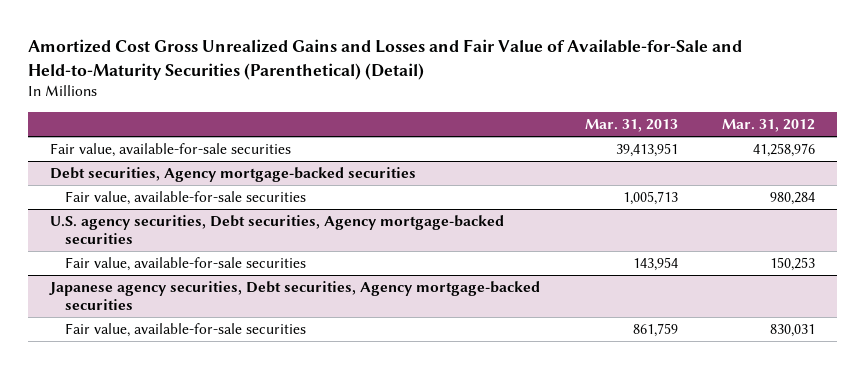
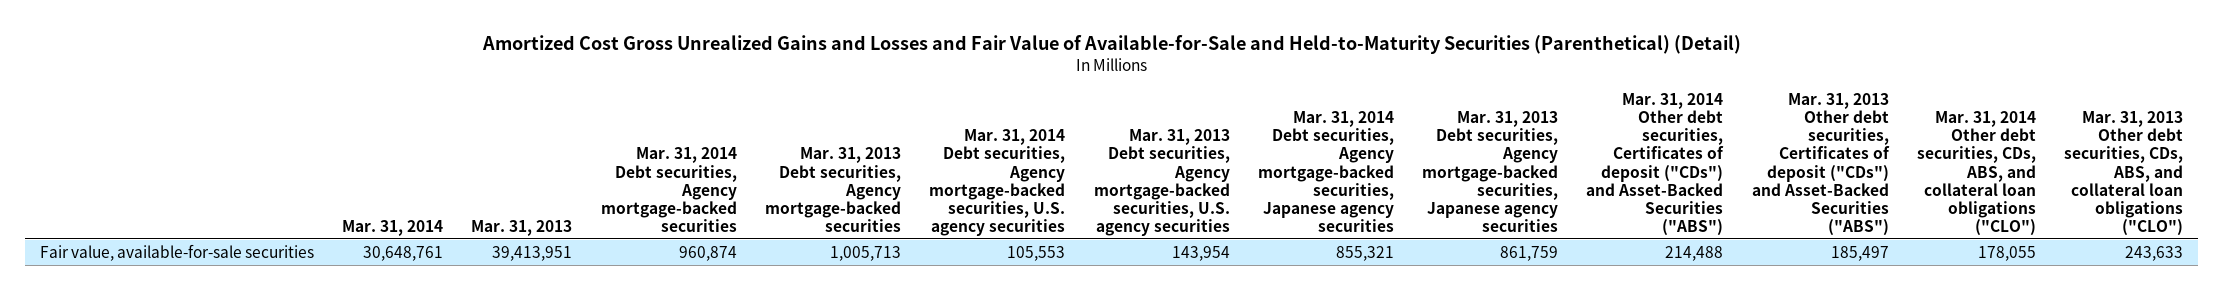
[721,118,815,132] Mar. 31, 2012 -> none
none -> [341,220,443,237] Mar. 31, 2014
none -> [600,147,737,233] Mar. 31, 2014 Debt securities, Agency mortgage-backed securities
none -> [764,147,901,233] Mar. 31, 2013 Debt securities, Agency mortgage-backed securities
none -> [929,129,1066,237] Mar. 31, 2014 Debt securities, Agency mortgage-backed securities, U.S. agency securities
none -> [1093,129,1230,237] Mar. 31, 2013 Debt securities, Agency mortgage-backed securities, U.S. agency securities
none -> [1257,111,1394,233] Mar. 31, 2014 Debt securities, Agency mortgage-backed securities, Japanese agency securities
none -> [1422,111,1559,233] Mar. 31, 2013 Debt securities, Agency mortgage-backed securities, Japanese agency securities
none -> [1586,93,1725,237] Mar. 31, 2014 Other debt securities, Certificates of deposit ("CDs") and Asset-Backed Securities ("ABS")
none -> [1751,93,1890,237] Mar. 31, 2013 Other debt securities, Certificates of deposit ("CDs") and Asset-Backed Securities ("ABS")
none -> [1917,111,2037,237] Mar. 31, 2014 Other debt securities, CDs, ABS, and collateral loan obligations ("CLO")
none -> [2064,111,2184,237] Mar. 31, 2013 Other debt securities, CDs, ABS, and collateral loan obligations ("CLO")
[50,167,417,183] Debt securities, Agency mortgage-backed securities -> none
[65,191,307,206] Fair value, available-for-sale securities -> none
[50,215,505,245] U.S. agency securities, Debt securities, Agency mortgage-backed securities -> none
[65,257,307,272] Fair value, available-for-sale securities -> none
[49,281,541,311] Japanese agency securities, Debt securities, Agency mortgage-backed securities -> none
[65,323,307,338] Fair value, available-for-sale securities -> none

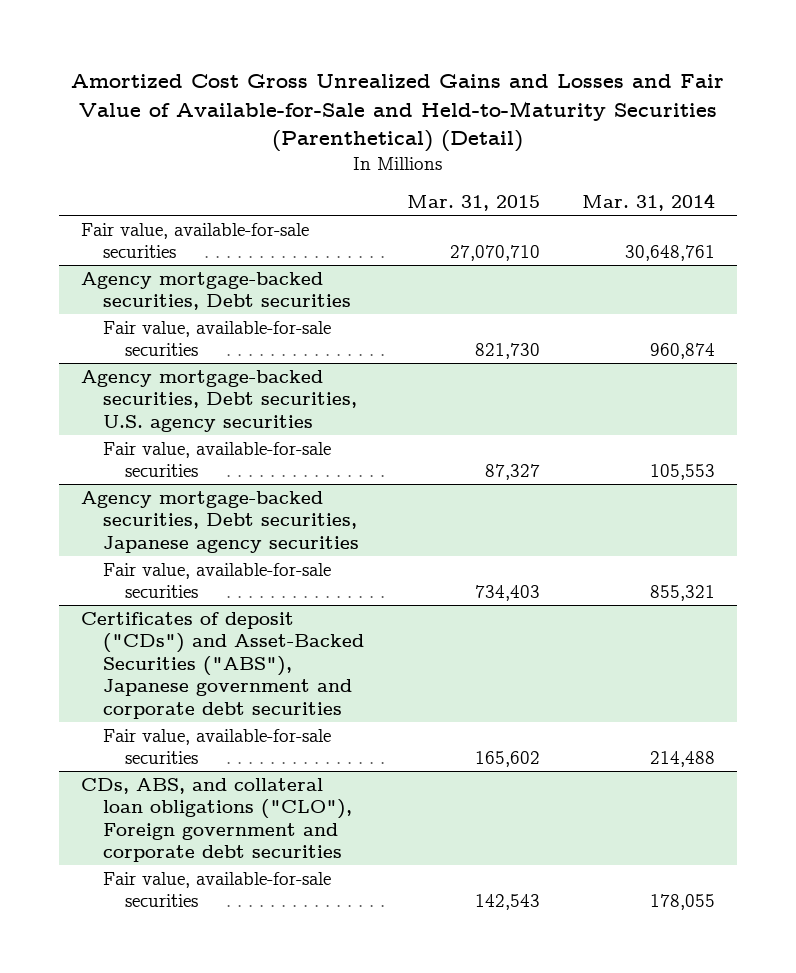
[471,220,573,237] Mar. 31, 2013 -> none
[600,147,737,233] Mar. 31, 2014 Debt securities, Agency mortgage-backed securities -> none
[764,147,901,233] Mar. 31, 2013 Debt securities, Agency mortgage-backed securities -> none
[929,129,1066,237] Mar. 31, 2014 Debt securities, Agency mortgage-backed securities, U.S. agency securities -> none
[1093,129,1230,237] Mar. 31, 2013 Debt securities, Agency mortgage-backed securities, U.S. agency securities -> none
[1257,111,1394,233] Mar. 31, 2014 Debt securities, Agency mortgage-backed securities, Japanese agency securities -> none
[1422,111,1559,233] Mar. 31, 2013 Debt securities, Agency mortgage-backed securities, Japanese agency securities -> none
[1586,93,1725,237] Mar. 31, 2014 Other debt securities, Certificates of deposit ("CDs") and Asset-Backed Securities ("ABS") -> none
[1751,93,1890,237] Mar. 31, 2013 Other debt securities, Certificates of deposit ("CDs") and Asset-Backed Securities ("ABS") -> none
[1917,111,2037,237] Mar. 31, 2014 Other debt securities, CDs, ABS, and collateral loan obligations ("CLO") -> none
[2064,111,2184,237] Mar. 31, 2013 Other debt securities, CDs, ABS, and collateral loan obligations ("CLO") -> none
none -> [406,195,540,212] Mar. 31, 2015
none -> [80,271,351,311] Agency mortgage-backed securities, Debt securities
none -> [102,320,331,357] Fair value, available-for-sale securities
none -> [80,369,357,432] Agency mortgage-backed securities, Debt securities, U.S. agency securities
none -> [102,441,331,478] Fair value, available-for-sale securities
none -> [80,490,359,553] Agency mortgage-backed securities, Debt securities, Japanese agency securities
none -> [102,562,331,599] Fair value, available-for-sale securities
none -> [80,611,364,719] Certificates of deposit ("CDs") and Asset-Backed Securities ("ABS"), Japanese government and corporate debt securities
none -> [102,728,331,765] Fair value, available-for-sale securities
none -> [80,777,352,863] CDs, ABS, and collateral loan obligations ("CLO"), Foreign government and corporate debt securities
none -> [102,871,331,908] Fair value, available-for-sale securities

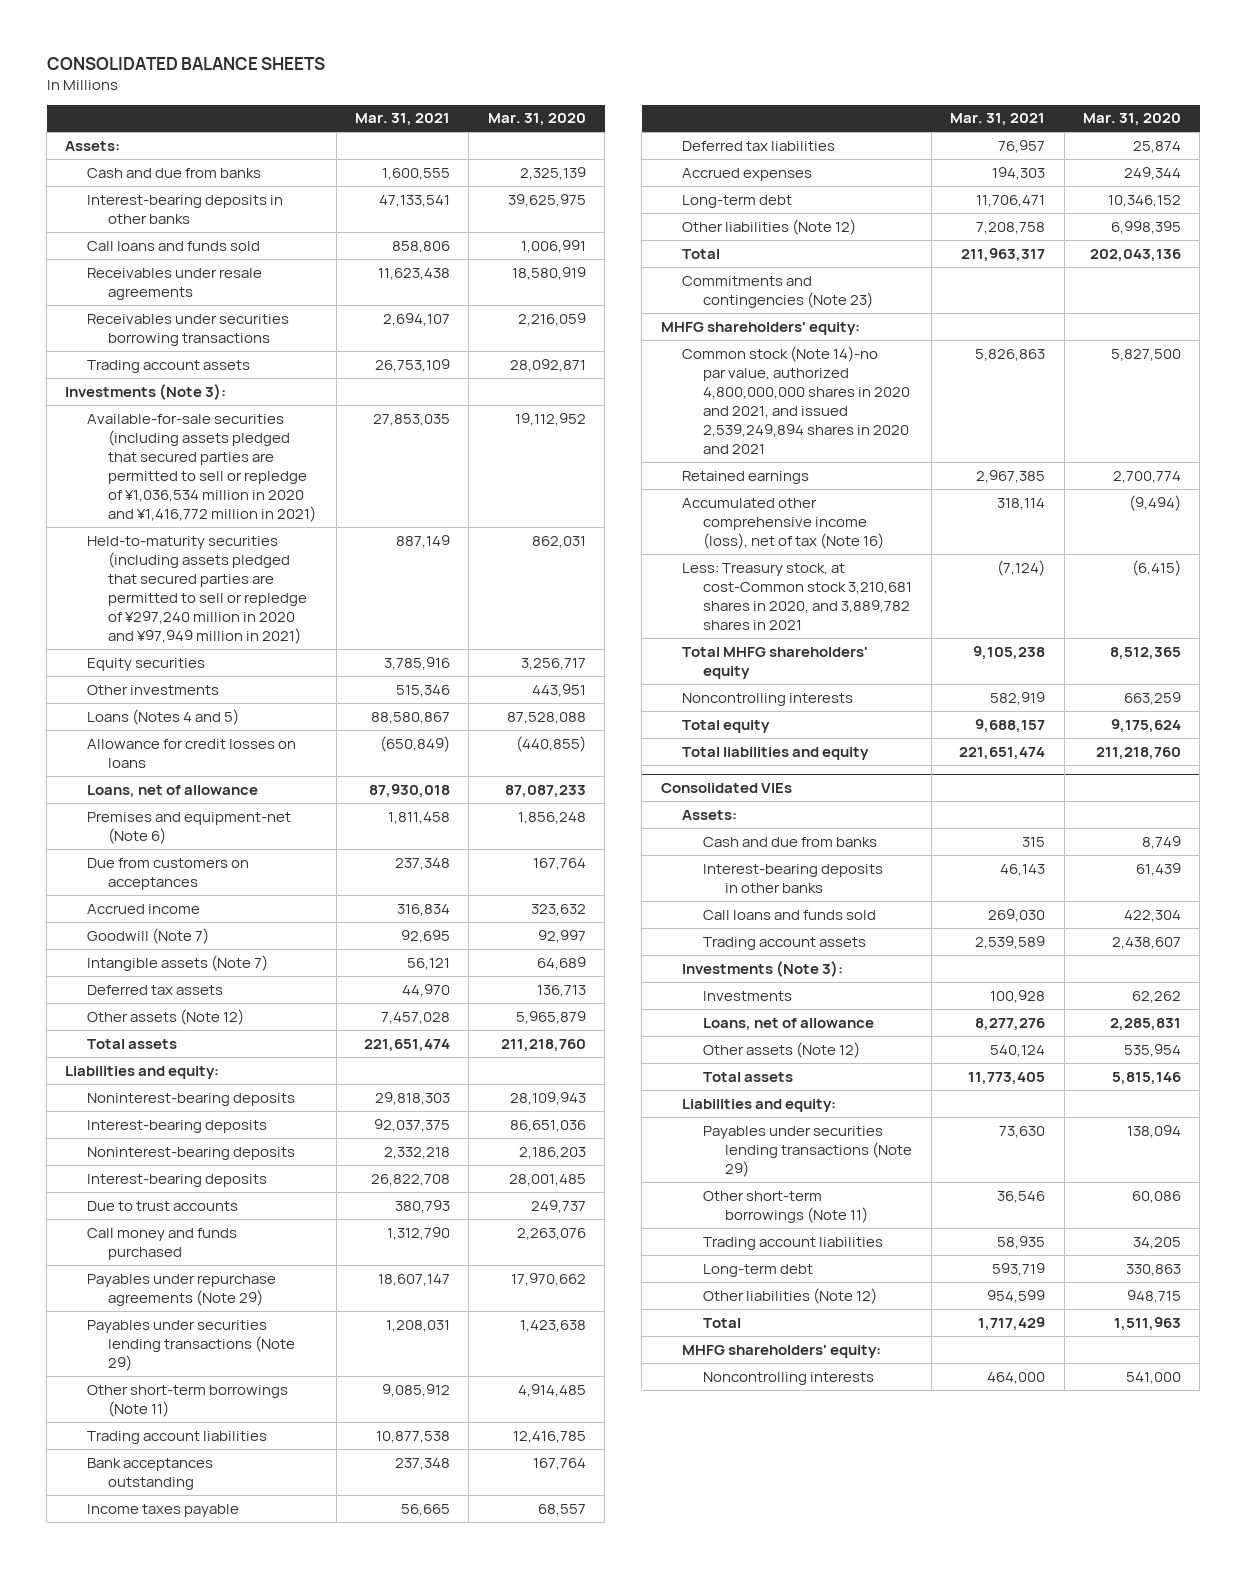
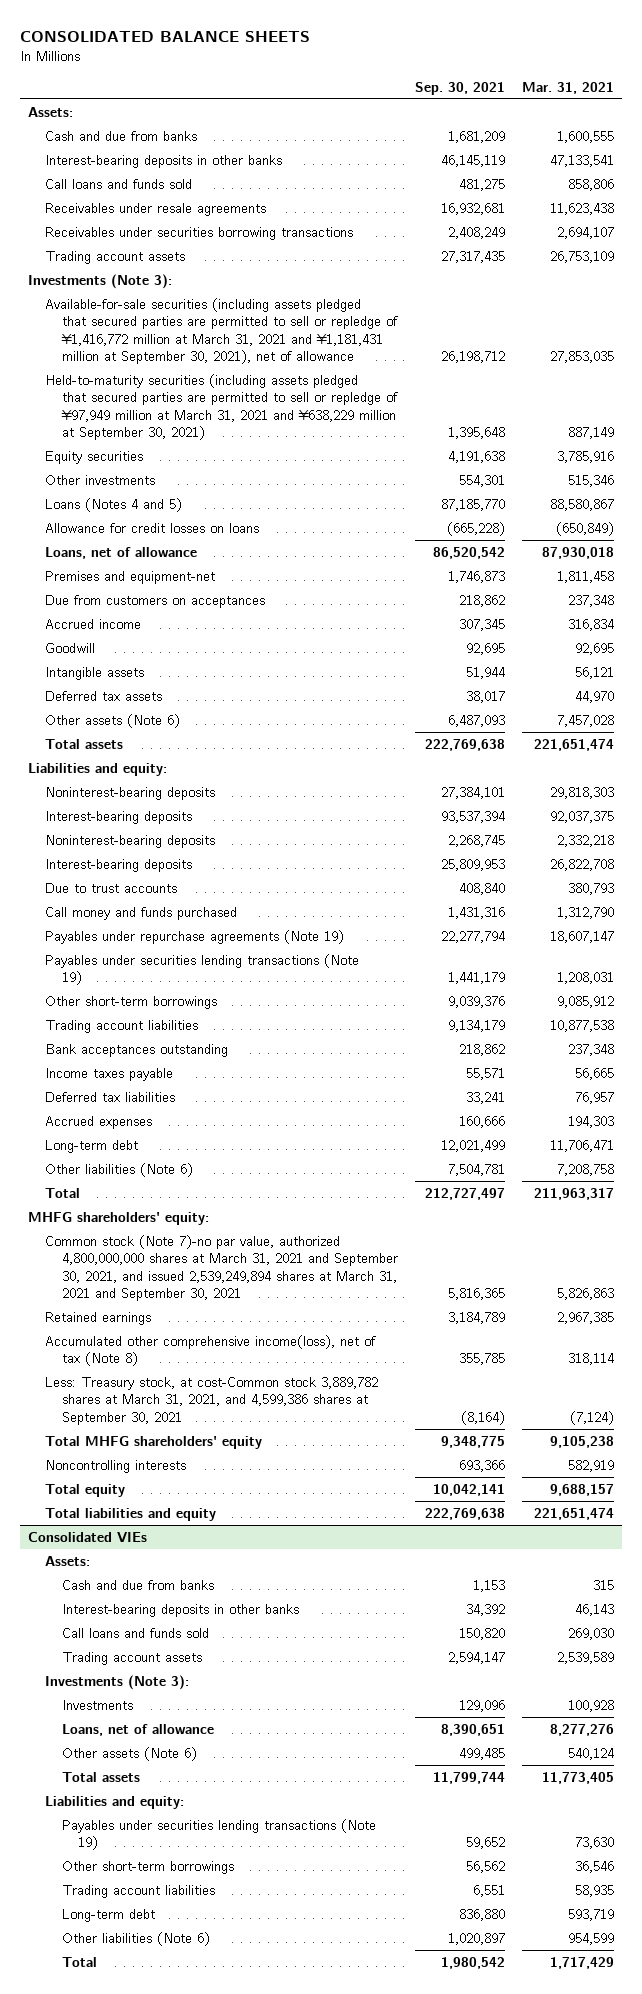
[487,113,586,127] Mar. 31, 2020 -> none
none -> [414,81,505,95] Sep. 30, 2021
[86,413,317,522] Available-for-sale securities (including assets pledged that secured parties are permitted to sell or repledge of ¥1,036,534 million in 2020 and ¥1,416,772 million in 2021) -> [45,297,398,365] Available-for-sale securities (including assets pledged that secured parties are permitted to sell or repledge of ¥1,416,772 million at March 31, 2021 and ¥1,181,431 million at September 30, 2021), net of allowance
[86,535,308,644] Held-to-maturity securities (including assets pledged that secured parties are permitted to sell or repledge of ¥297,240 million in 2020 and ¥97,949 million in 2021) -> [45,373,398,441] Held-to-maturity securities (including assets pledged that secured parties are permitted to sell or repledge of ¥97,949 million at March 31, 2021 and ¥638,229 million at September 30, 2021)
[86,811,291,844] Premises and equipment-net (Note 6) -> [45,570,216,584] Premises and equipment-net
[86,927,209,944] Goodwill (Note 7) -> [45,642,96,653] Goodwill
[86,954,268,971] Intangible assets (Note 7) -> [45,666,145,680] Intangible assets
[86,1008,244,1025] Other assets (Note 12) -> [45,713,181,728] Other assets (Note 6)
[86,1273,276,1306] Payables under repurchase agreements (Note 29) -> [45,929,345,944] Payables under repurchase agreements (Note 19)
[86,1319,296,1371] Payables under securities lending transactions (Note 29) -> [45,953,360,986] Payables under securities lending transactions (Note 19)
[86,1384,288,1417] Other short-term borrowings (Note 11) -> [45,995,218,1009] Other short-term borrowings
[682,218,857,235] Other liabilities (Note 12) -> [45,1162,194,1177] Other liabilities (Note 6)
[682,275,874,308] Commitments and contingencies (Note 23) -> none
[682,345,911,454] Common stock (Note 14)-no par value, authorized 4,800,000,000 shares in 2020 and 2021, and issued 2,539,249,894 shares in 2020 and 2021 -> [45,1234,398,1302] Common stock (Note 7)-no par value, authorized 4,800,000,000 shares at March 31, 2021 and September 30, 2021, and issued 2,539,249,894 shares at March 31, 2021 and September 30, 2021
[682,497,885,549] Accumulated other comprehensive income (loss), net of tax (Note 16) -> [45,1334,377,1367] Accumulated other comprehensive income(loss), net of tax (Note 8)
[682,562,913,630] Less: Treasury stock, at cost-Common stock 3,210,681 shares in 2020, and 3,889,782 shares in 2021 -> [45,1376,379,1425] Less: Treasury stock, at cost-Common stock 3,889,782 shares at March 31, 2021, and 4,599,386 shares at September 30, 2021
[703,1041,861,1058] Other assets (Note 12) -> [61,1746,197,1761] Other assets (Note 6)
[703,1125,912,1177] Payables under securities lending transactions (Note 29) -> [61,1818,376,1851] Payables under securities lending transactions (Note 19)
[703,1190,868,1223] Other short-term borrowings (Note 11) -> [61,1860,234,1874] Other short-term borrowings
[703,1287,878,1304] Other liabilities (Note 12) -> [61,1931,210,1946] Other liabilities (Note 6)
[682,1344,882,1358] MHFG shareholders' equity: -> none
[703,1371,875,1385] Noncontrolling interests -> none

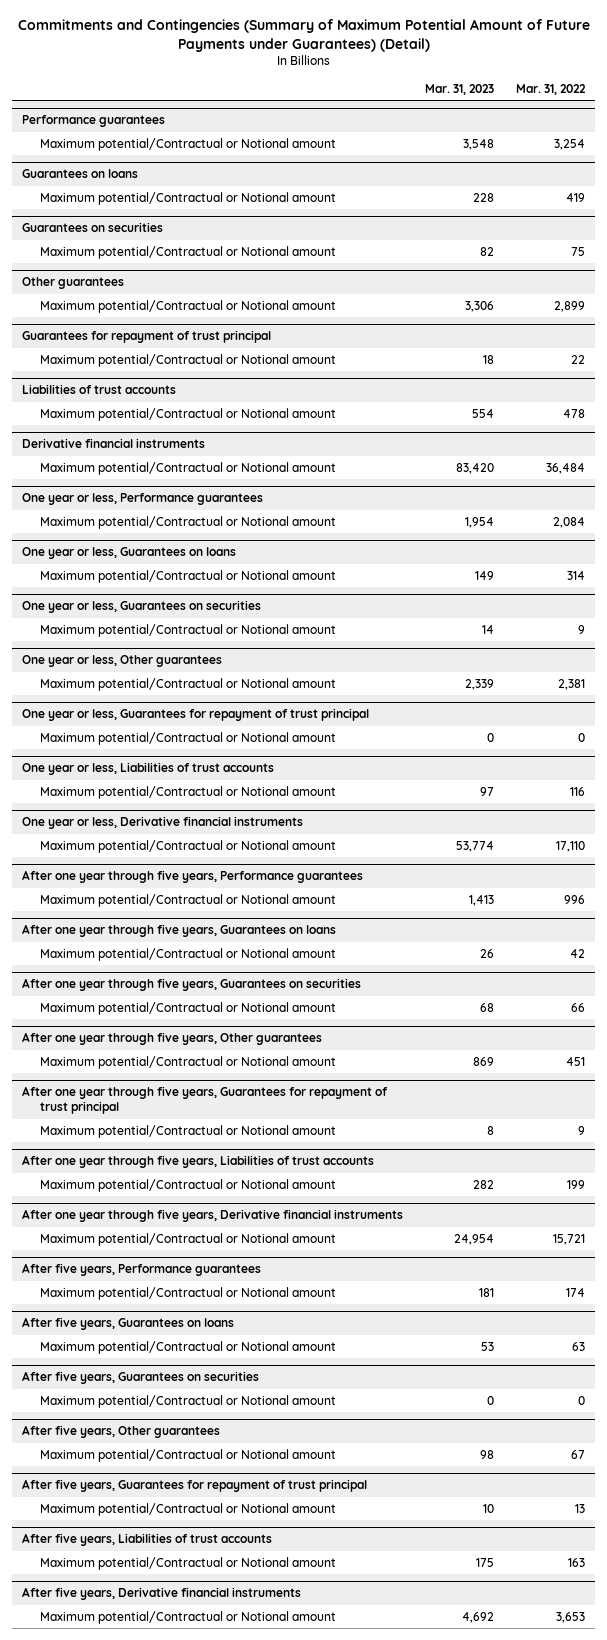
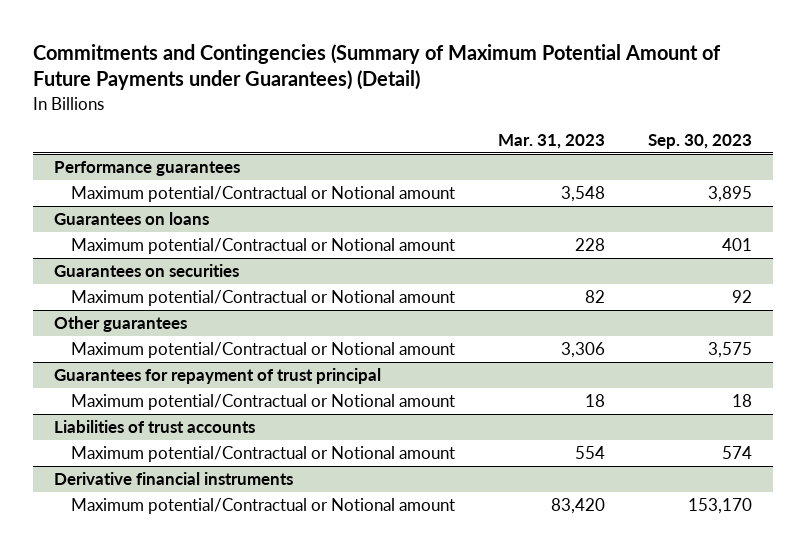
[515,84,586,96] Mar. 31, 2022 -> none
none -> [647,134,752,150] Sep. 30, 2023
[22,493,264,506] One year or less, Performance guarantees -> none
[40,515,337,529] Maximum potential/Contractual or Notional amount -> none
[22,547,237,560] One year or less, Guarantees on loans -> none
[40,569,337,583] Maximum potential/Contractual or Notional amount -> none
[22,600,262,614] One year or less, Guarantees on securities -> none
[40,623,337,637] Maximum potential/Contractual or Notional amount -> none
[22,655,223,668] One year or less, Other guarantees -> none
[40,677,337,691] Maximum potential/Contractual or Notional amount -> none
[22,708,370,722] One year or less, Guarantees for repayment of trust principal -> none
[40,731,337,745] Maximum potential/Contractual or Notional amount -> none
[22,762,275,776] One year or less, Liabilities of trust accounts -> none
[40,785,337,799] Maximum potential/Contractual or Notional amount -> none
[22,816,304,830] One year or less, Derivative financial instruments -> none
[40,839,337,853] Maximum potential/Contractual or Notional amount -> none
[22,870,364,884] After one year through five years, Performance guarantees -> none
[40,893,337,907] Maximum potential/Contractual or Notional amount -> none
[22,924,337,938] After one year through five years, Guarantees on loans -> none
[40,947,337,961] Maximum potential/Contractual or Notional amount -> none
[22,978,362,992] After one year through five years, Guarantees on securities -> none
[40,1001,337,1015] Maximum potential/Contractual or Notional amount -> none
[22,1032,323,1046] After one year through five years, Other guarantees -> none
[40,1055,337,1069] Maximum potential/Contractual or Notional amount -> none
[22,1086,389,1115] After one year through five years, Guarantees for repayment of trust principal -> none
[40,1124,337,1138] Maximum potential/Contractual or Notional amount -> none
[22,1155,375,1169] After one year through five years, Liabilities of trust accounts -> none
[40,1178,337,1192] Maximum potential/Contractual or Notional amount -> none
[22,1209,404,1223] After one year through five years, Derivative financial instruments -> none
[40,1232,337,1246] Maximum potential/Contractual or Notional amount -> none
[22,1263,262,1277] After five years, Performance guarantees -> none
[40,1286,337,1300] Maximum potential/Contractual or Notional amount -> none
[22,1317,235,1331] After five years, Guarantees on loans -> none
[40,1340,337,1354] Maximum potential/Contractual or Notional amount -> none
[22,1371,260,1385] After five years, Guarantees on securities -> none
[40,1394,337,1408] Maximum potential/Contractual or Notional amount -> none
[22,1425,221,1439] After five years, Other guarantees -> none
[40,1448,337,1462] Maximum potential/Contractual or Notional amount -> none
[22,1479,368,1493] After five years, Guarantees for repayment of trust principal -> none
[40,1502,337,1516] Maximum potential/Contractual or Notional amount -> none
[22,1533,273,1547] After five years, Liabilities of trust accounts -> none
[40,1556,337,1570] Maximum potential/Contractual or Notional amount -> none
[22,1587,302,1601] After five years, Derivative financial instruments -> none
[40,1610,337,1624] Maximum potential/Contractual or Notional amount -> none

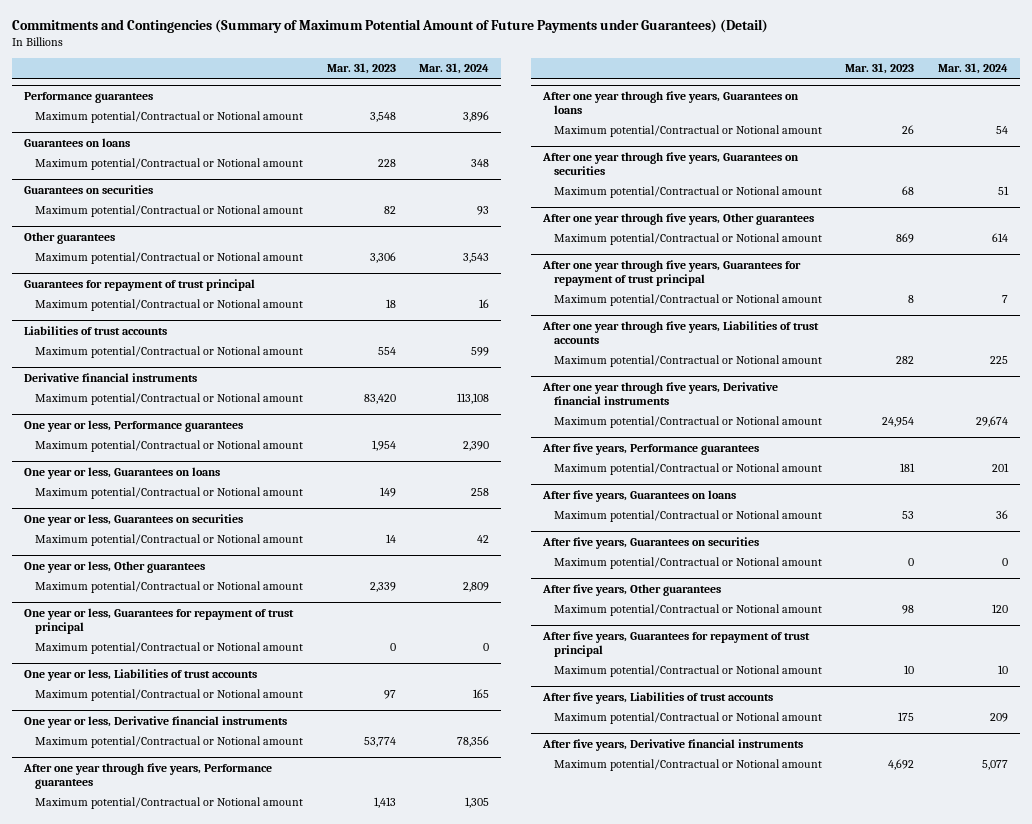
[647,134,752,150] Sep. 30, 2023 -> none
none -> [419,62,490,74] Mar. 31, 2024
none -> [23,419,243,432] One year or less, Performance guarantees
none -> [34,440,303,453] Maximum potential/Contractual or Notional amount
none -> [23,466,220,479] One year or less, Guarantees on loans
none -> [34,487,303,500] Maximum potential/Contractual or Notional amount
none -> [23,513,243,526] One year or less, Guarantees on securities
none -> [34,534,303,547] Maximum potential/Contractual or Notional amount
none -> [23,560,205,573] One year or less, Other guarantees
none -> [34,581,303,594] Maximum potential/Contractual or Notional amount
none -> [23,607,294,634] One year or less, Guarantees for repayment of trust principal
none -> [34,642,303,655] Maximum potential/Contractual or Notional amount
none -> [23,668,257,681] One year or less, Liabilities of trust accounts
none -> [34,689,303,702] Maximum potential/Contractual or Notional amount
none -> [23,715,287,728] One year or less, Derivative financial instruments
none -> [34,736,303,749] Maximum potential/Contractual or Notional amount
none -> [22,762,272,789] After one year through five years, Performance guarantees
none -> [34,797,303,810] Maximum potential/Contractual or Notional amount
none -> [541,90,799,114] After one year through five years, Guarantees on loans
none -> [553,125,822,138] Maximum potential/Contractual or Notional amount
none -> [541,151,799,175] After one year through five years, Guarantees on securities
none -> [553,186,822,199] Maximum potential/Contractual or Notional amount
none -> [541,212,814,225] After one year through five years, Other guarantees
none -> [553,233,822,246] Maximum potential/Contractual or Notional amount
none -> [541,259,801,286] After one year through five years, Guarantees for repayment of trust principal
none -> [553,294,822,307] Maximum potential/Contractual or Notional amount
none -> [541,320,819,344] After one year through five years, Liabilities of trust accounts
none -> [553,355,822,368] Maximum potential/Contractual or Notional amount
none -> [541,381,778,405] After one year through five years, Derivative financial instruments
none -> [553,416,822,429] Maximum potential/Contractual or Notional amount
none -> [541,442,759,455] After five years, Performance guarantees
none -> [553,463,822,476] Maximum potential/Contractual or Notional amount
none -> [541,489,736,502] After five years, Guarantees on loans
none -> [553,510,822,523] Maximum potential/Contractual or Notional amount
none -> [541,536,759,549] After five years, Guarantees on securities
none -> [553,557,822,570] Maximum potential/Contractual or Notional amount
none -> [541,583,721,596] After five years, Other guarantees
none -> [553,604,822,617] Maximum potential/Contractual or Notional amount
none -> [541,630,810,657] After five years, Guarantees for repayment of trust principal
none -> [553,665,822,678] Maximum potential/Contractual or Notional amount
none -> [541,691,773,704] After five years, Liabilities of trust accounts
none -> [553,712,822,725] Maximum potential/Contractual or Notional amount
none -> [541,738,803,751] After five years, Derivative financial instruments
none -> [553,759,822,772] Maximum potential/Contractual or Notional amount

